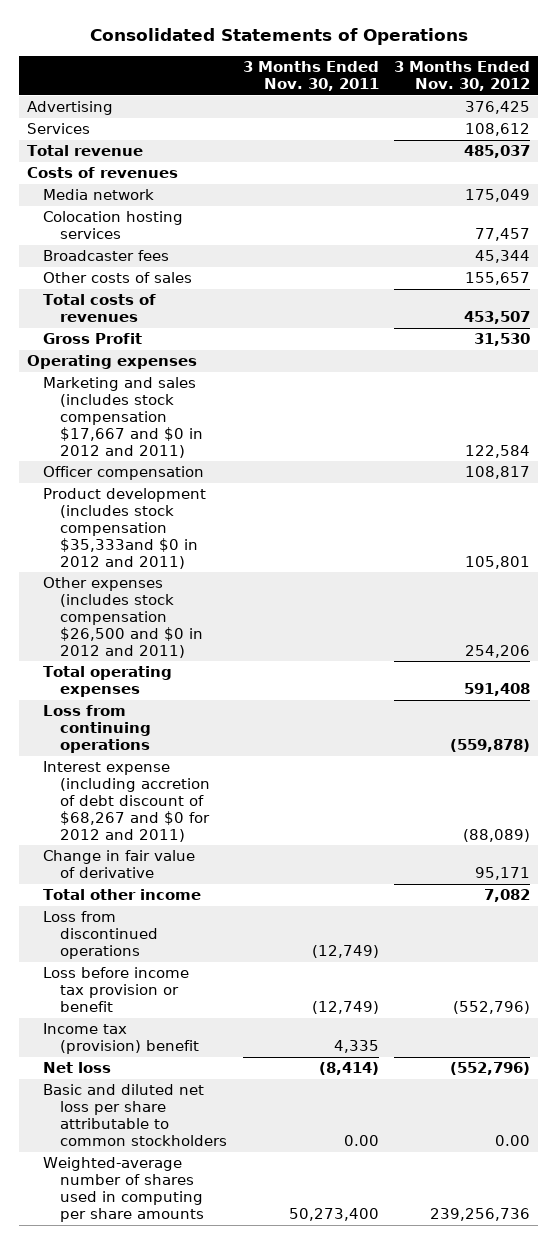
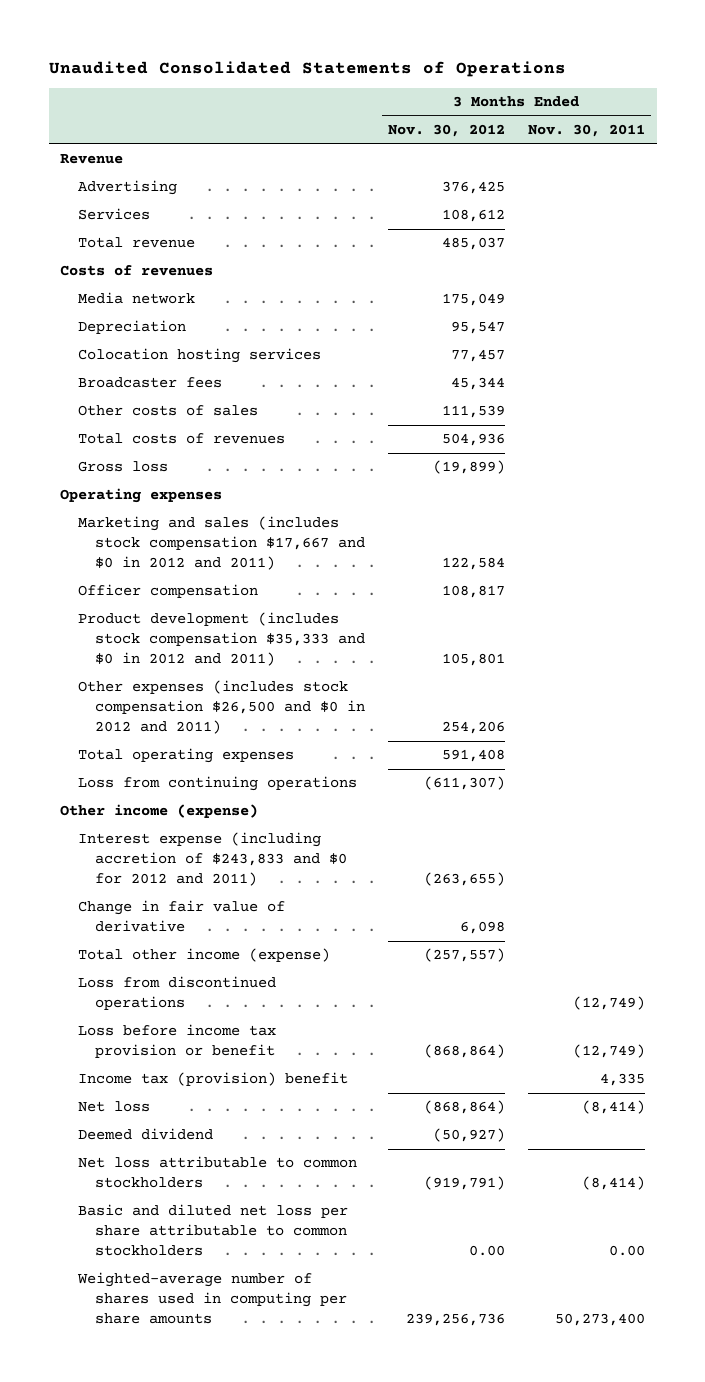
[89,28,468,46] Consolidated Statements of Operations -> [48,60,566,77] Unaudited Consolidated Statements of Operations
none -> [60,154,124,165] Revenue
none -> [77,320,186,335] Depreciation
[465,272,531,286] 155,657 -> [441,405,505,419] 111,539
[464,311,531,325] 453,507 -> [441,433,505,447] 504,936
[43,333,143,345] Gross Profit -> [77,461,168,473] Gross loss
[474,333,531,347] 31,530 -> [432,460,505,475] (19,899)
[43,488,207,569] Product development (includes stock compensation $35,333and $0 in 2012 and 2011) -> [77,612,365,667] Product development (includes stock compensation $35,333 and $0 in 2012 and 2011)
[450,738,531,752] (559,878) -> [423,776,505,791] (611,307)
none -> [60,804,259,819] Other income (expense)
[43,761,210,842] Interest expense (including accretion of debt discount of $68,267 and $0 for 2012 and 2011) -> [77,832,347,887] Interest expense (including accretion of $243,833 and $0 for 2012 and 2011)
[463,828,531,842] (88,089) -> [423,872,505,887] (263,655)
[475,867,531,881] 95,171 -> [459,921,505,935] 6,098
[43,889,202,901] Total other income -> [77,948,330,963] Total other income (expense)
[484,889,531,903] 7,082 -> [423,948,505,963] (257,557)
[453,1000,531,1014] (552,796) -> [423,1044,505,1059] (868,864)
[450,1062,531,1076] (552,796) -> [423,1100,505,1115] (868,864)
none -> [77,1128,213,1141] Deemed dividend
none -> [77,1156,357,1189] Net loss attributable to common stockholders

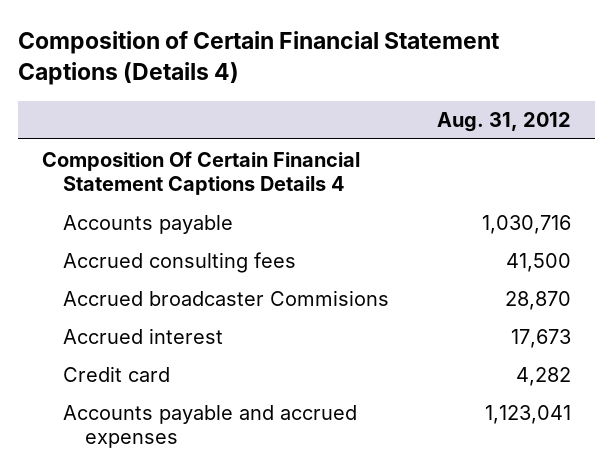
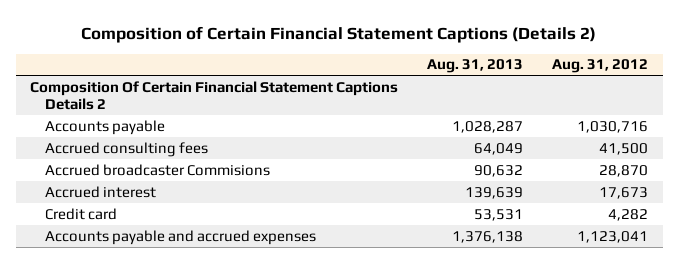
[17,31,500,86] Composition of Certain Financial Statement Captions (Details 4) -> [81,25,597,43] Composition of Certain Financial Statement Captions (Details 2)
none -> [427,59,524,74] Aug. 31, 2013
[41,150,360,196] Composition Of Certain Financial Statement Captions Details 4 -> [30,80,399,111] Composition Of Certain Financial Statement Captions Details 2

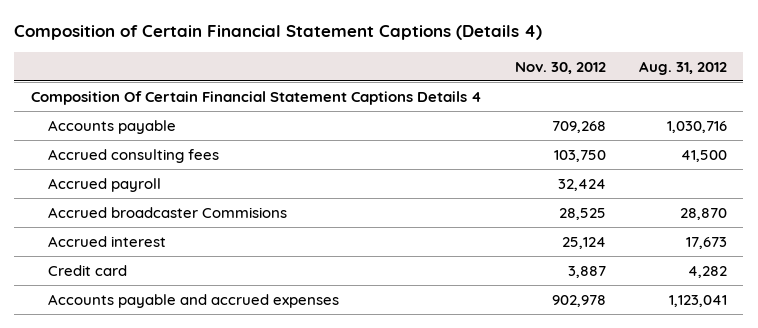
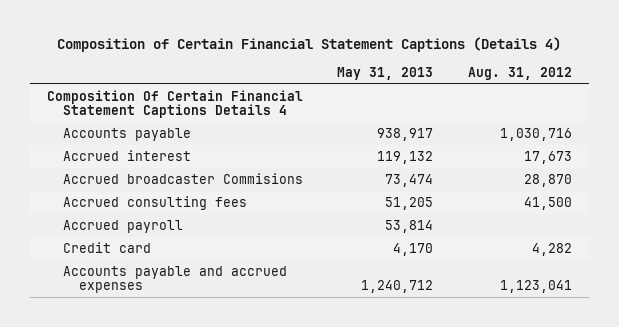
[514,61,606,74] Nov. 30, 2012 -> none
none -> [337,67,434,81] May 31, 2013
[47,235,166,247] Accrued interest -> [63,149,192,161] Accrued interest
[47,206,287,218] Accrued broadcaster Commisions -> [63,172,304,184] Accrued broadcaster Commisions

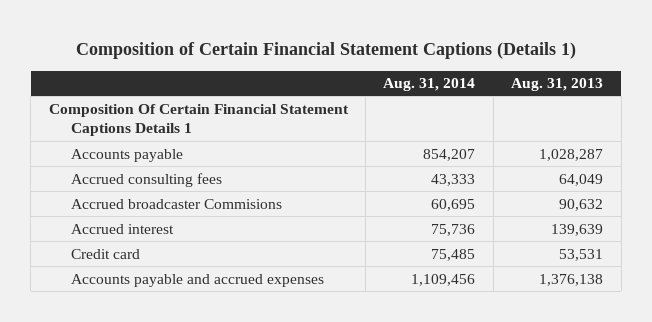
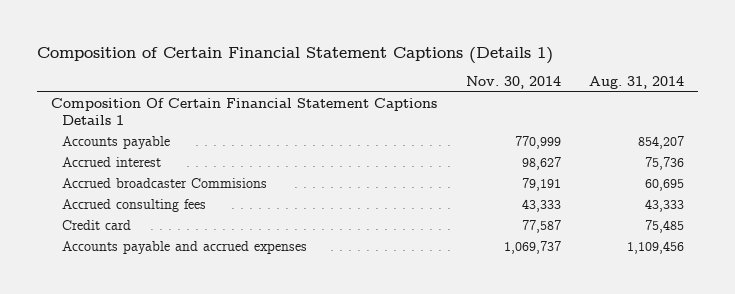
[511,78,604,92] Aug. 31, 2013 -> none
none -> [465,76,561,90] Nov. 30, 2014
[70,198,282,209] Accrued broadcaster Commisions -> [62,177,268,188] Accrued broadcaster Commisions
[70,172,222,187] Accrued consulting fees -> [62,198,207,212] Accrued consulting fees

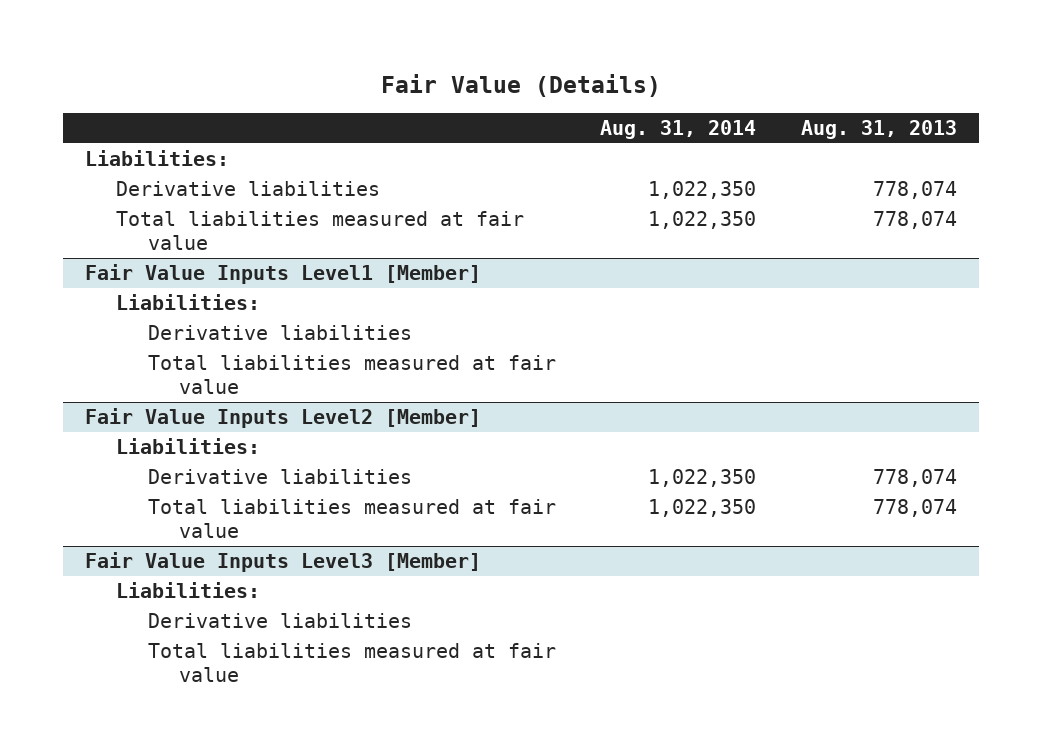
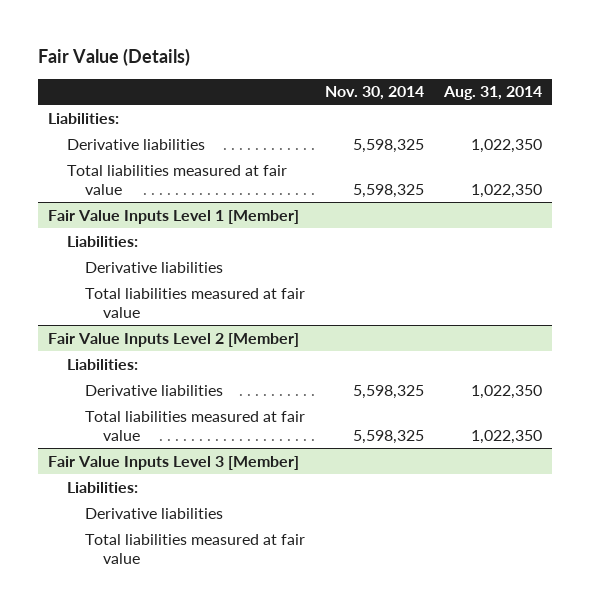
[800,119,957,139] Aug. 31, 2013 -> none
none -> [325,86,425,101] Nov. 30, 2014
[85,264,482,285] Fair Value Inputs Level1 [Member] -> [48,209,300,224] Fair Value Inputs Level 1 [Member]
[85,408,482,429] Fair Value Inputs Level2 [Member] -> [48,332,300,347] Fair Value Inputs Level 2 [Member]
[85,552,482,573] Fair Value Inputs Level3 [Member] -> [48,455,300,470] Fair Value Inputs Level 3 [Member]

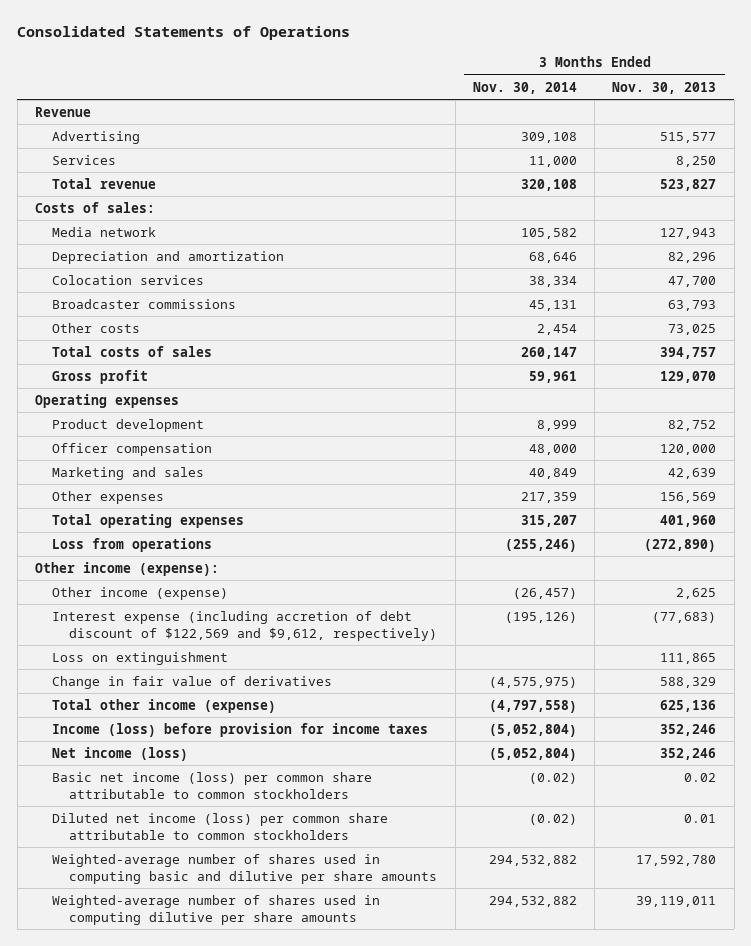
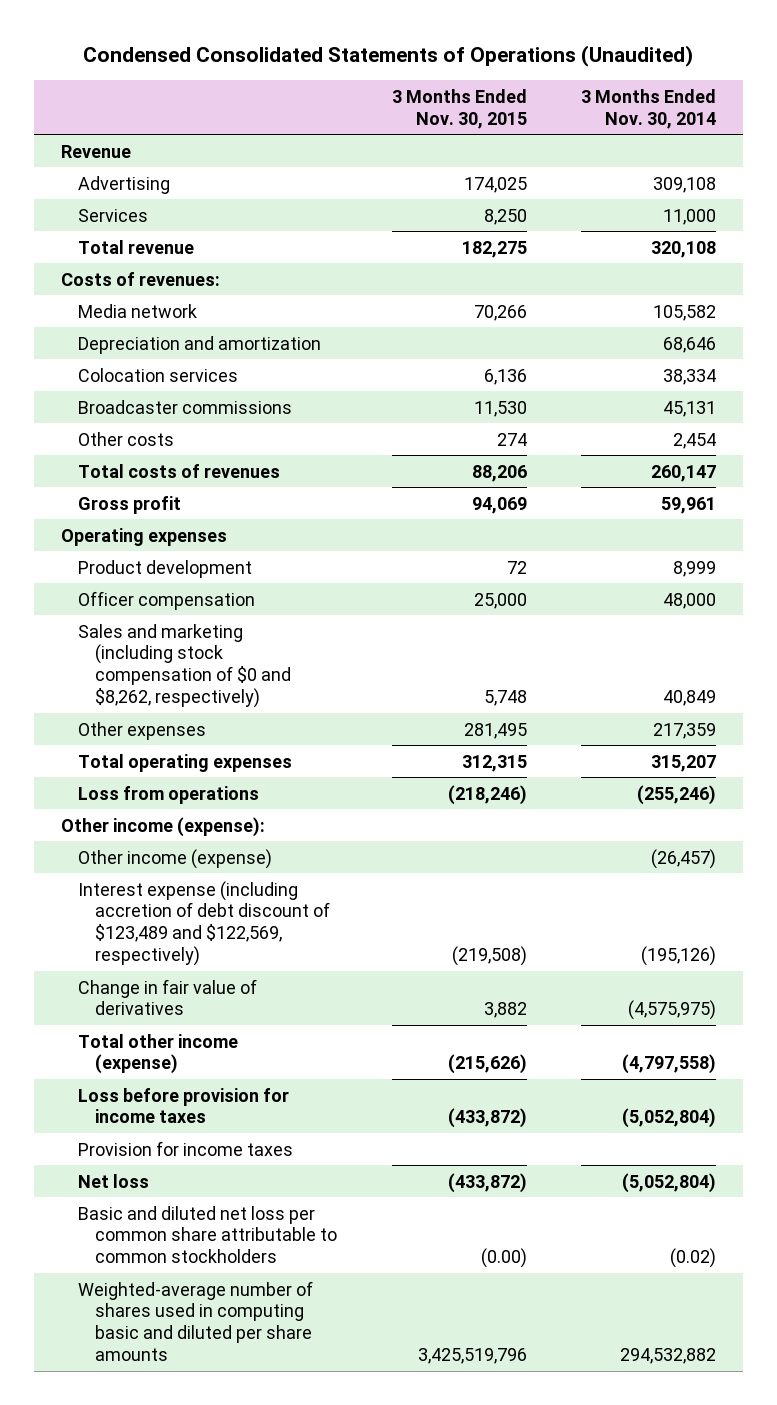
[17,26,351,41] Consolidated Statements of Operations -> [83,44,694,67] Condensed Consolidated Statements of Operations (Unaudited)
[612,81,717,94] Nov. 30, 2013 -> none
none -> [391,88,527,129] 3 Months Ended Nov. 30, 2015
[34,201,155,213] Costs of sales: -> [60,271,220,286] Costs of revenues:
[52,345,213,357] Total costs of sales -> [78,463,281,478] Total costs of revenues
[52,466,205,480] Marketing and sales -> [78,623,292,708] Sales and marketing (including stock compensation of $0 and $8,262, respectively)
[52,651,229,665] Loss on extinguishment -> none
[52,610,438,641] Interest expense (including accretion of debt discount of $122,569 and $9,612, respectively) -> [78,880,331,966] Interest expense (including accretion of debt discount of $123,489 and $122,569, respectively)
[52,812,389,840] Diluted net income (loss) per common share attributable to common stockholders -> none
[52,853,438,884] Weighted-average number of shares used in computing basic and dilutive per share amounts -> none
[52,722,429,737] Income (loss) before provision for income taxes -> [78,1087,290,1124] Loss before provision for income taxes
none -> [78,1140,294,1156] Provision for income taxes
[52,746,189,761] Net income (loss) -> [78,1173,150,1188] Net loss
[52,771,373,799] Basic net income (loss) per common share attributable to common stockholders -> [78,1205,338,1264] Basic and diluted net loss per common share attributable to common stockholders
[52,894,381,925] Weighted-average number of shares used in computing dilutive per share amounts -> [78,1280,314,1361] Weighted-average number of shares used in computing basic and diluted per share amounts

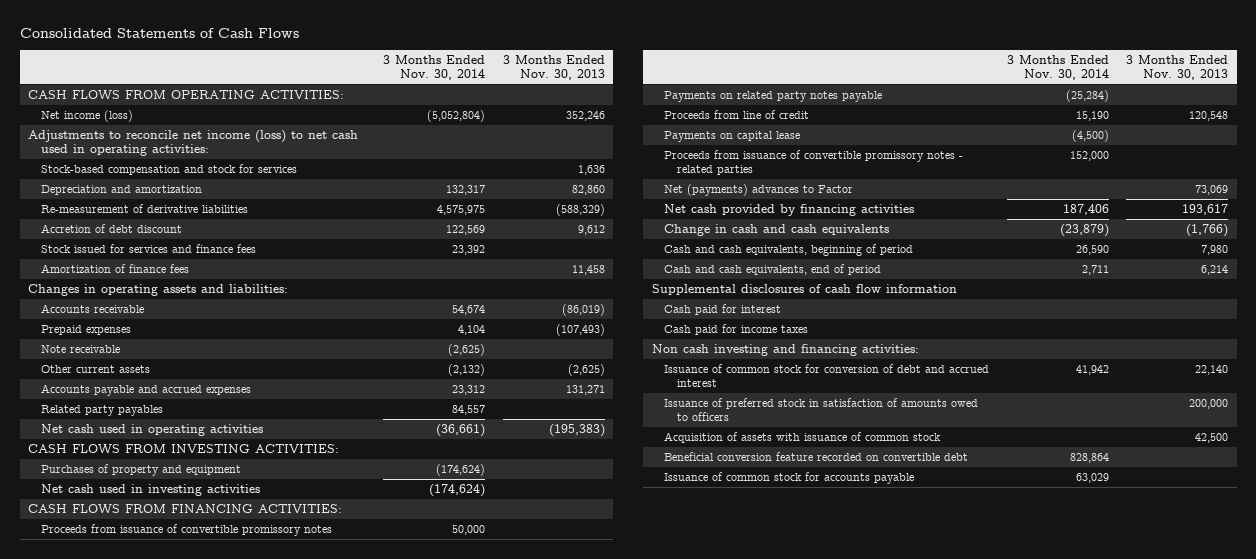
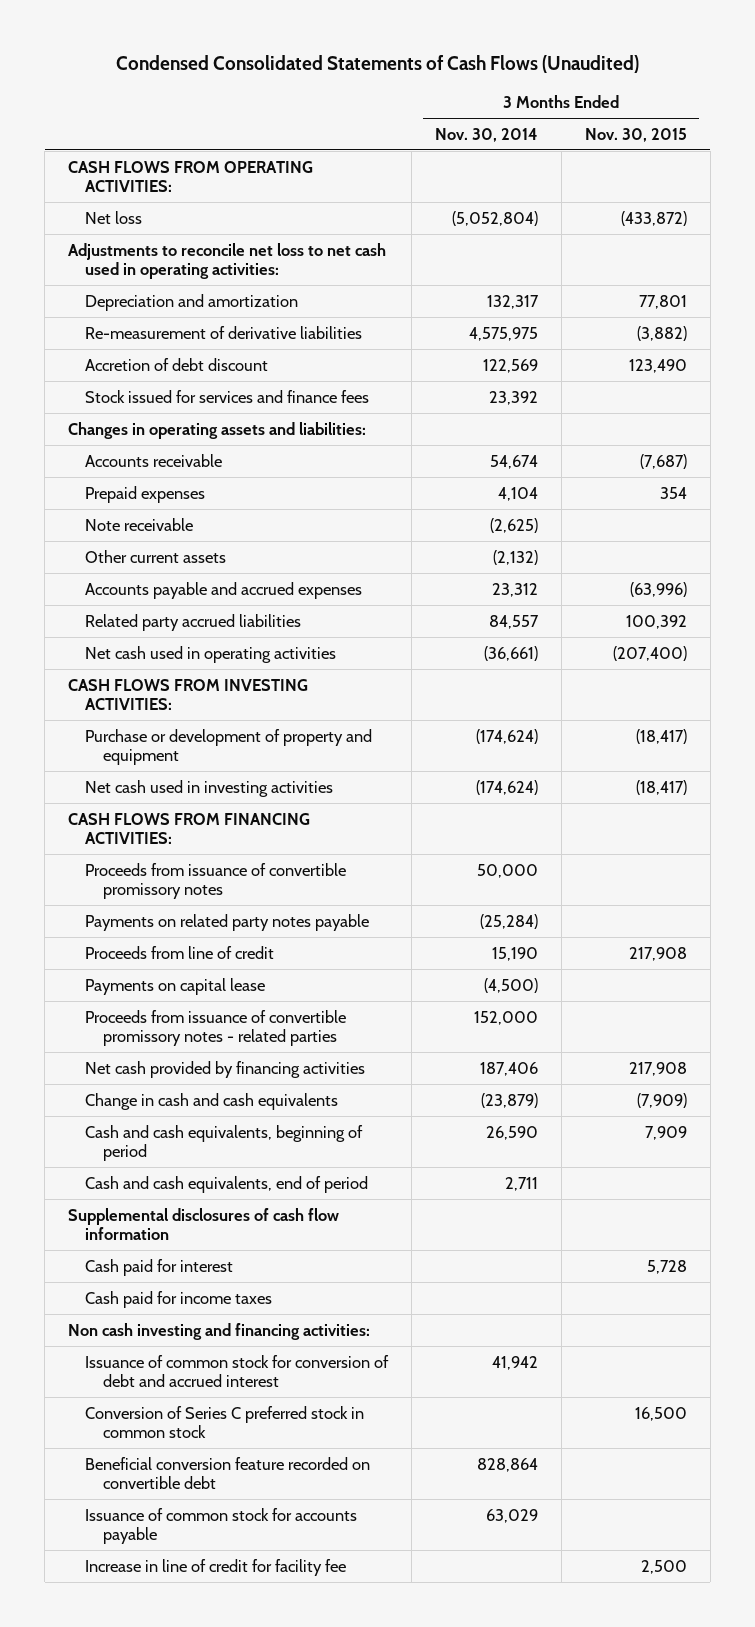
[19,27,299,38] Consolidated Statements of Cash Flows -> [115,55,639,74] Condensed Consolidated Statements of Cash Flows (Unaudited)
[502,54,605,80] 3 Months Ended Nov. 30, 2013 -> none
none -> [584,127,687,142] Nov. 30, 2015
[40,164,297,176] Stock-based compensation and stock for services -> none
[40,110,133,123] Net income (loss) -> [85,210,143,224] Net loss
[28,130,359,157] Adjustments to reconcile net income (loss) to net cash used in operating activities: -> [68,242,387,279] Adjustments to reconcile net loss to net cash used in operating activities:
[40,264,189,274] Amortization of finance fees -> none
[40,405,163,417] Related party payables -> [85,613,302,631] Related party accrued liabilities
[40,464,241,477] Purchases of property and equipment -> [85,728,373,765] Purchase or development of property and equipment
[664,184,854,197] Net (payments) advances to Factor -> none
[664,398,979,422] Issuance of preferred stock in satisfaction of amounts owed to officers -> none
[664,432,942,444] Acquisition of assets with issuance of common stock -> none
none -> [85,1405,365,1438] Conversion of Series C preferred stock in common stock
none -> [85,1558,347,1576] Increase in line of credit for facility fee

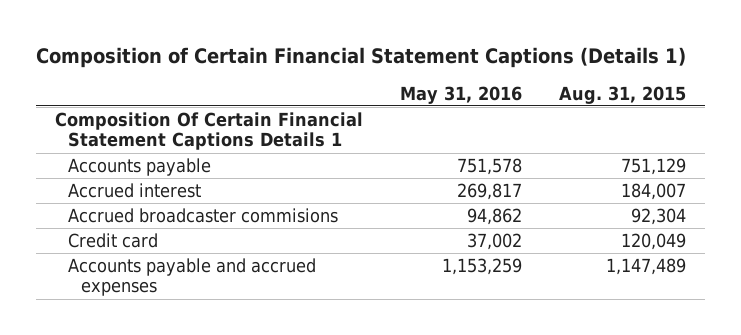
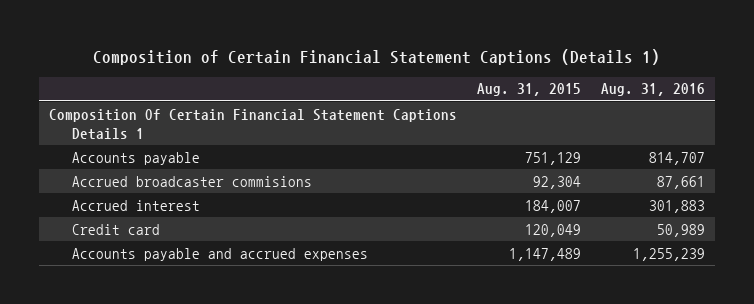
[399,85,522,104] May 31, 2016 -> none
none -> [600,83,705,97] Aug. 31, 2016
[67,182,201,198] Accrued interest -> [71,199,200,211] Accrued interest

